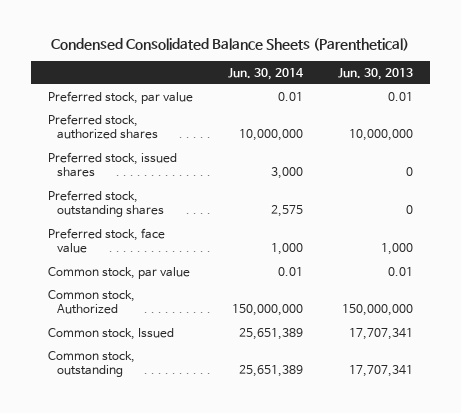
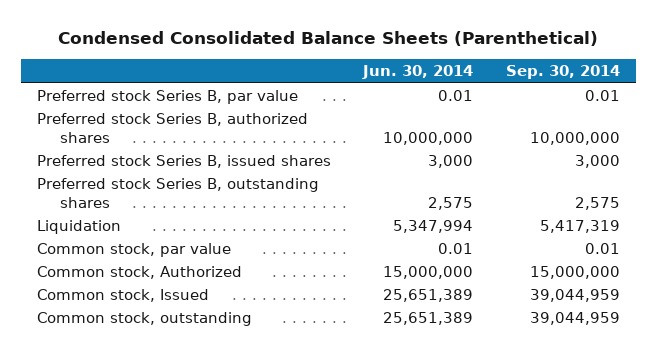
[337,67,413,80] Jun. 30, 2013 -> none
none -> [505,65,620,80] Sep. 30, 2014
[48,227,166,254] Preferred stock, face value -> none
[48,90,194,104] Preferred stock, par value -> [37,90,299,105] Preferred stock Series B, par value
[48,113,158,140] Preferred stock, authorized shares -> [37,113,309,143] Preferred stock Series B, authorized shares
[48,151,178,178] Preferred stock, issued shares -> [37,155,332,169] Preferred stock Series B, issued shares
[48,189,164,218] Preferred stock, outstanding shares -> [37,178,320,208] Preferred stock Series B, outstanding shares
none -> [37,220,122,235] Liquidation
[231,304,303,317] 150,000,000 -> [383,266,474,280] 15,000,000

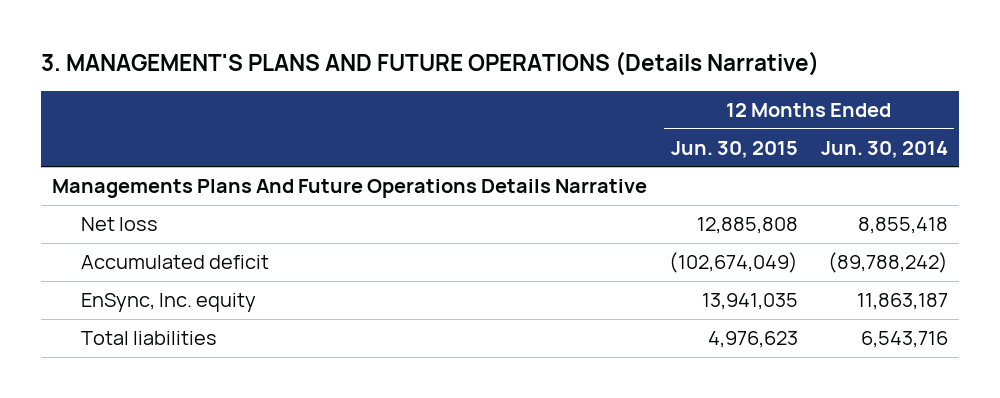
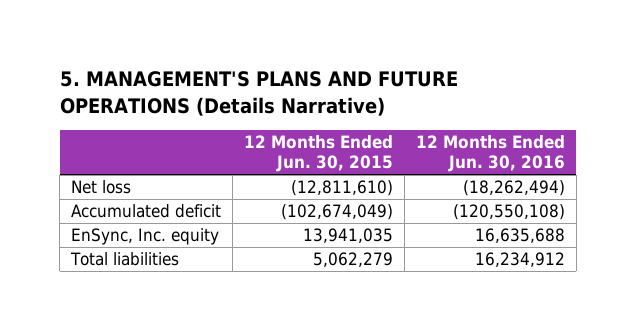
[40,51,819,77] 3. MANAGEMENT'S PLANS AND FUTURE OPERATIONS (Details Narrative) -> [59,71,458,116] 5. MANAGEMENT'S PLANS AND FUTURE OPERATIONS (Details Narrative)
[821,140,949,158] Jun. 30, 2014 -> none
none -> [415,135,565,173] 12 Months Ended Jun. 30, 2016
[51,179,647,199] Managements Plans And Future Operations Details Narrative -> none
[697,217,799,235] 12,885,808 -> [290,180,393,197] (12,811,610)
[708,331,799,349] 4,976,623 -> [312,252,393,268] 5,062,279

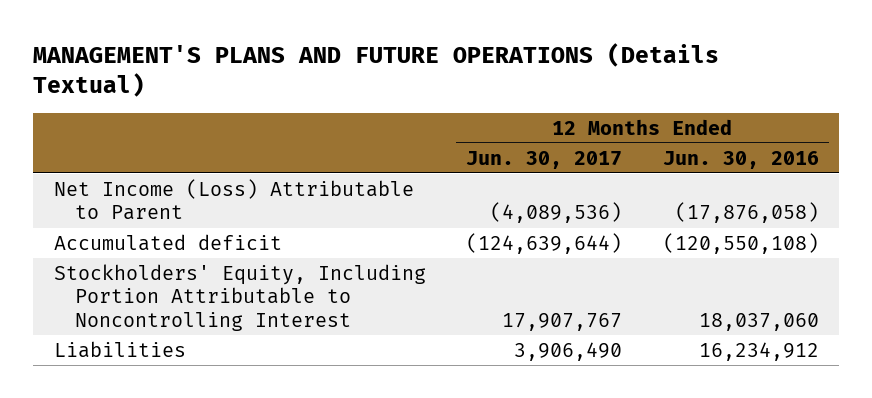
[59,71,458,116] 5. MANAGEMENT'S PLANS AND FUTURE OPERATIONS (Details Narrative) -> [33,43,720,98] MANAGEMENT'S PLANS AND FUTURE OPERATIONS (Details Textual)
[243,135,393,173] 12 Months Ended Jun. 30, 2015 -> none
none -> [466,150,623,169] Jun. 30, 2017
[70,180,131,195] Net loss -> [53,178,414,221] Net Income (Loss) Attributable to Parent
[462,180,565,197] (18,262,494) -> [674,202,819,224] (17,876,058)
[70,228,219,246] EnSync, Inc. equity -> none
none -> [53,263,426,332] Stockholders' Equity, Including Portion Attributable to Noncontrolling Interest
[69,252,179,267] Total liabilities -> [53,340,186,358] Liabilities

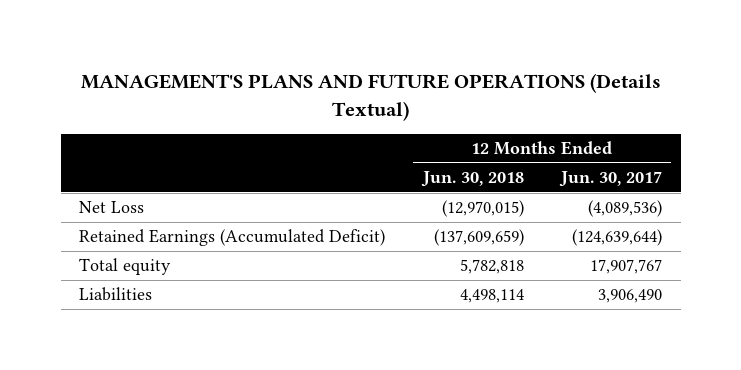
[662,150,819,169] Jun. 30, 2016 -> none
none -> [420,171,524,188] Jun. 30, 2018
[53,178,414,221] Net Income (Loss) Attributable to Parent -> [79,201,145,214] Net Loss
[53,233,282,251] Accumulated deficit -> [79,229,386,247] Retained Earnings (Accumulated Deficit)
[53,263,426,332] Stockholders' Equity, Including Portion Attributable to Noncontrolling Interest -> [79,258,172,276] Total equity

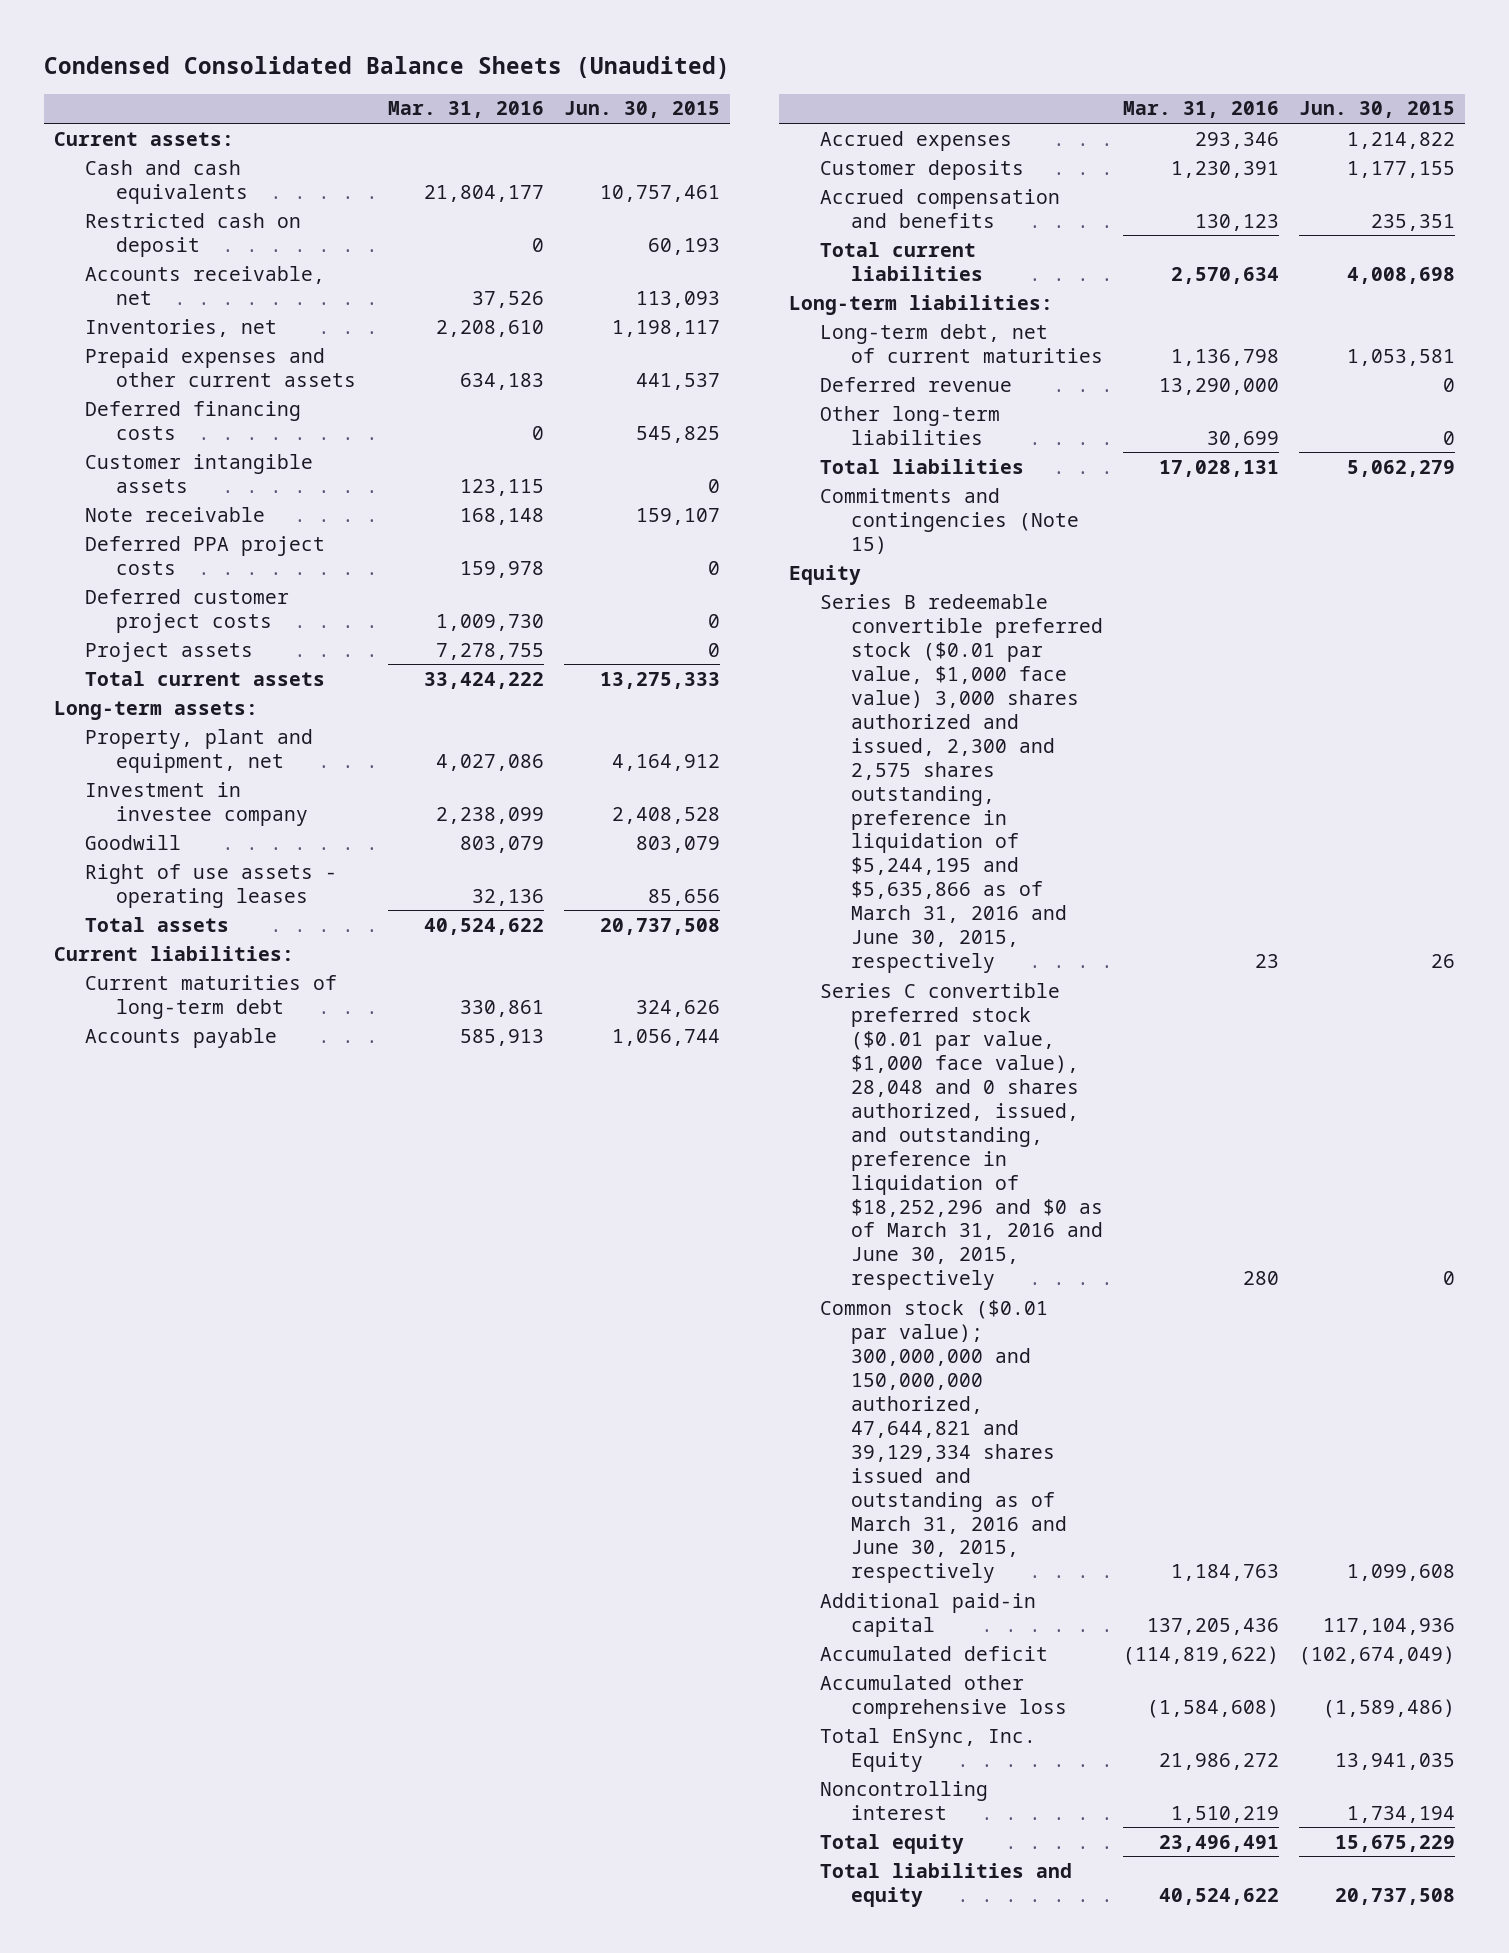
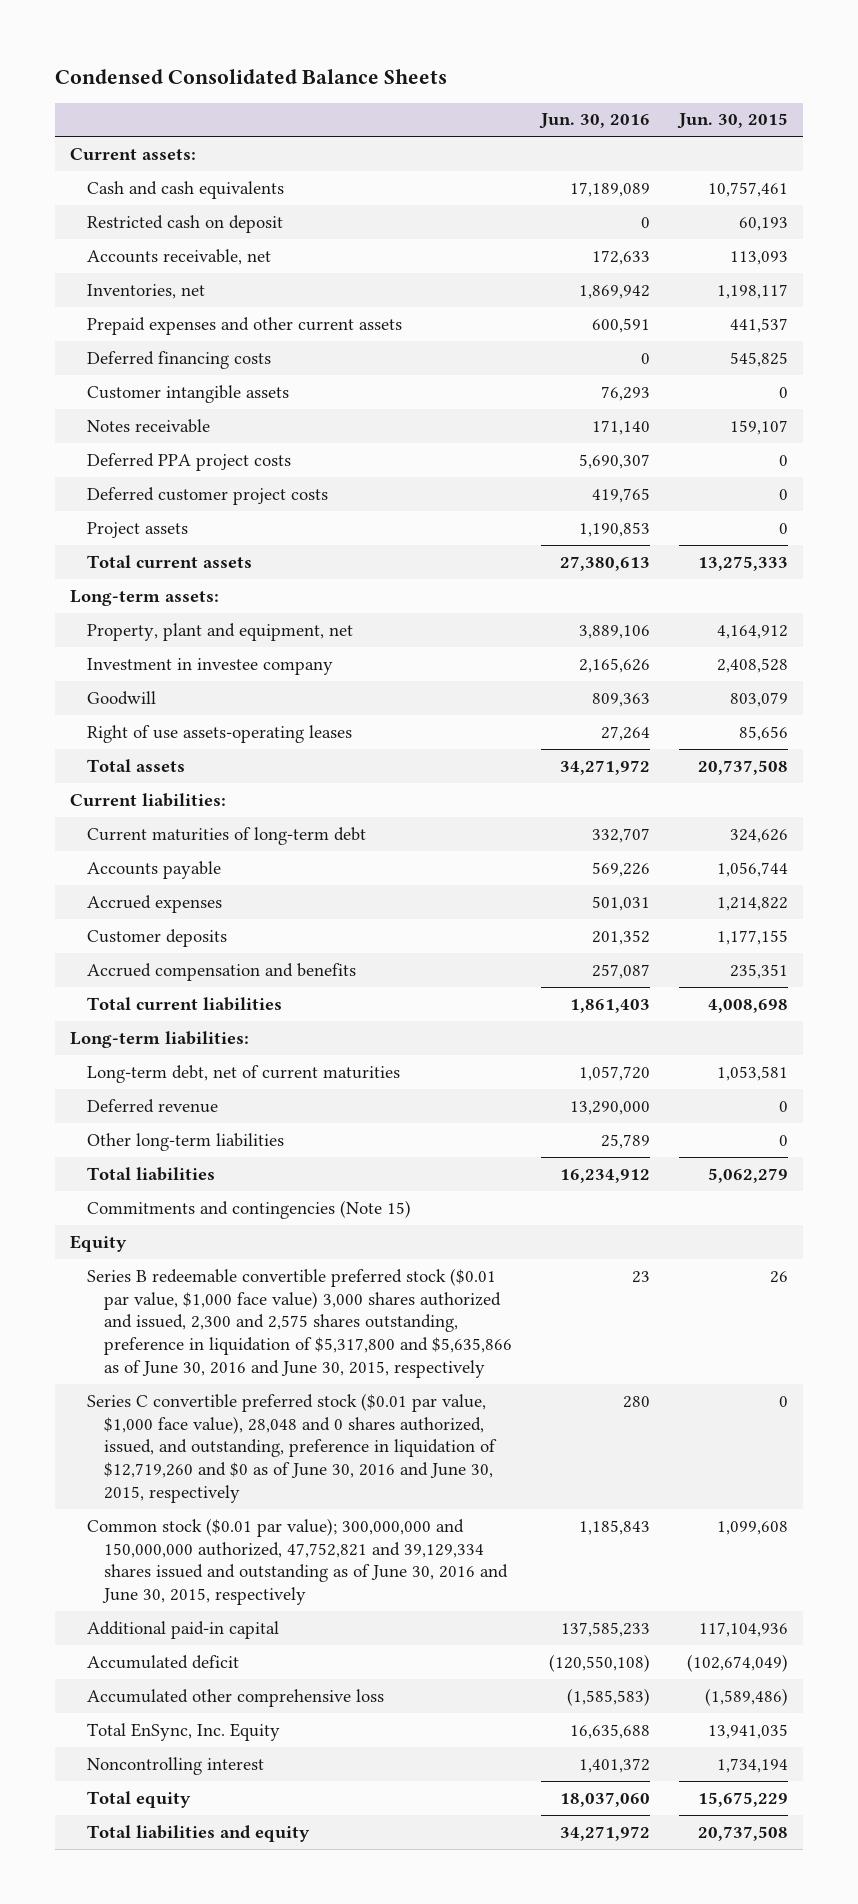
[44,56,731,80] Condensed Consolidated Balance Sheets (Unaudited) -> [55,69,448,85] Condensed Consolidated Balance Sheets
[388,101,545,119] Mar. 31, 2016 -> none
none -> [539,113,651,130] Jun. 30, 2016
[85,506,266,522] Note receivable -> [87,418,211,433] Notes receivable
[85,863,338,908] Right of use assets - operating leases -> [87,724,353,743] Right of use assets-operating leases
[819,593,1103,974] Series B redeemable convertible preferred stock ($0.01 par value, $1,000 face value) 3,000 shares authorized and issued, 2,300 and 2,575 shares outstanding, preference in liquidation of $5,244,195 and $5,635,866 as of March 31, 2016 and June 30, 2015, respectively -> [87,1267,513,1378] Series B redeemable convertible preferred stock ($0.01 par value, $1,000 face value) 3,000 shares authorized and issued, 2,300 and 2,575 shares outstanding, preference in liquidation of $5,317,800 and $5,635,866 as of June 30, 2016 and June 30, 2015, respectively
[819,982,1103,1291] Series C convertible preferred stock ($0.01 par value, $1,000 face value), 28,048 and 0 shares authorized, issued, and outstanding, preference in liquidation of $18,252,296 and $0 as of March 31, 2016 and June 30, 2015, respectively -> [87,1392,498,1503] Series C convertible preferred stock ($0.01 par value, $1,000 face value), 28,048 and 0 shares authorized, issued, and outstanding, preference in liquidation of $12,719,260 and $0 as of June 30, 2016 and June 30, 2015, respectively
[819,1299,1067,1584] Common stock ($0.01 par value); 300,000,000 and 150,000,000 authorized, 47,644,821 and 39,129,334 shares issued and outstanding as of March 31, 2016 and June 30, 2015, respectively -> [87,1517,509,1606] Common stock ($0.01 par value); 300,000,000 and 150,000,000 authorized, 47,752,821 and 39,129,334 shares issued and outstanding as of June 30, 2016 and June 30, 2015, respectively

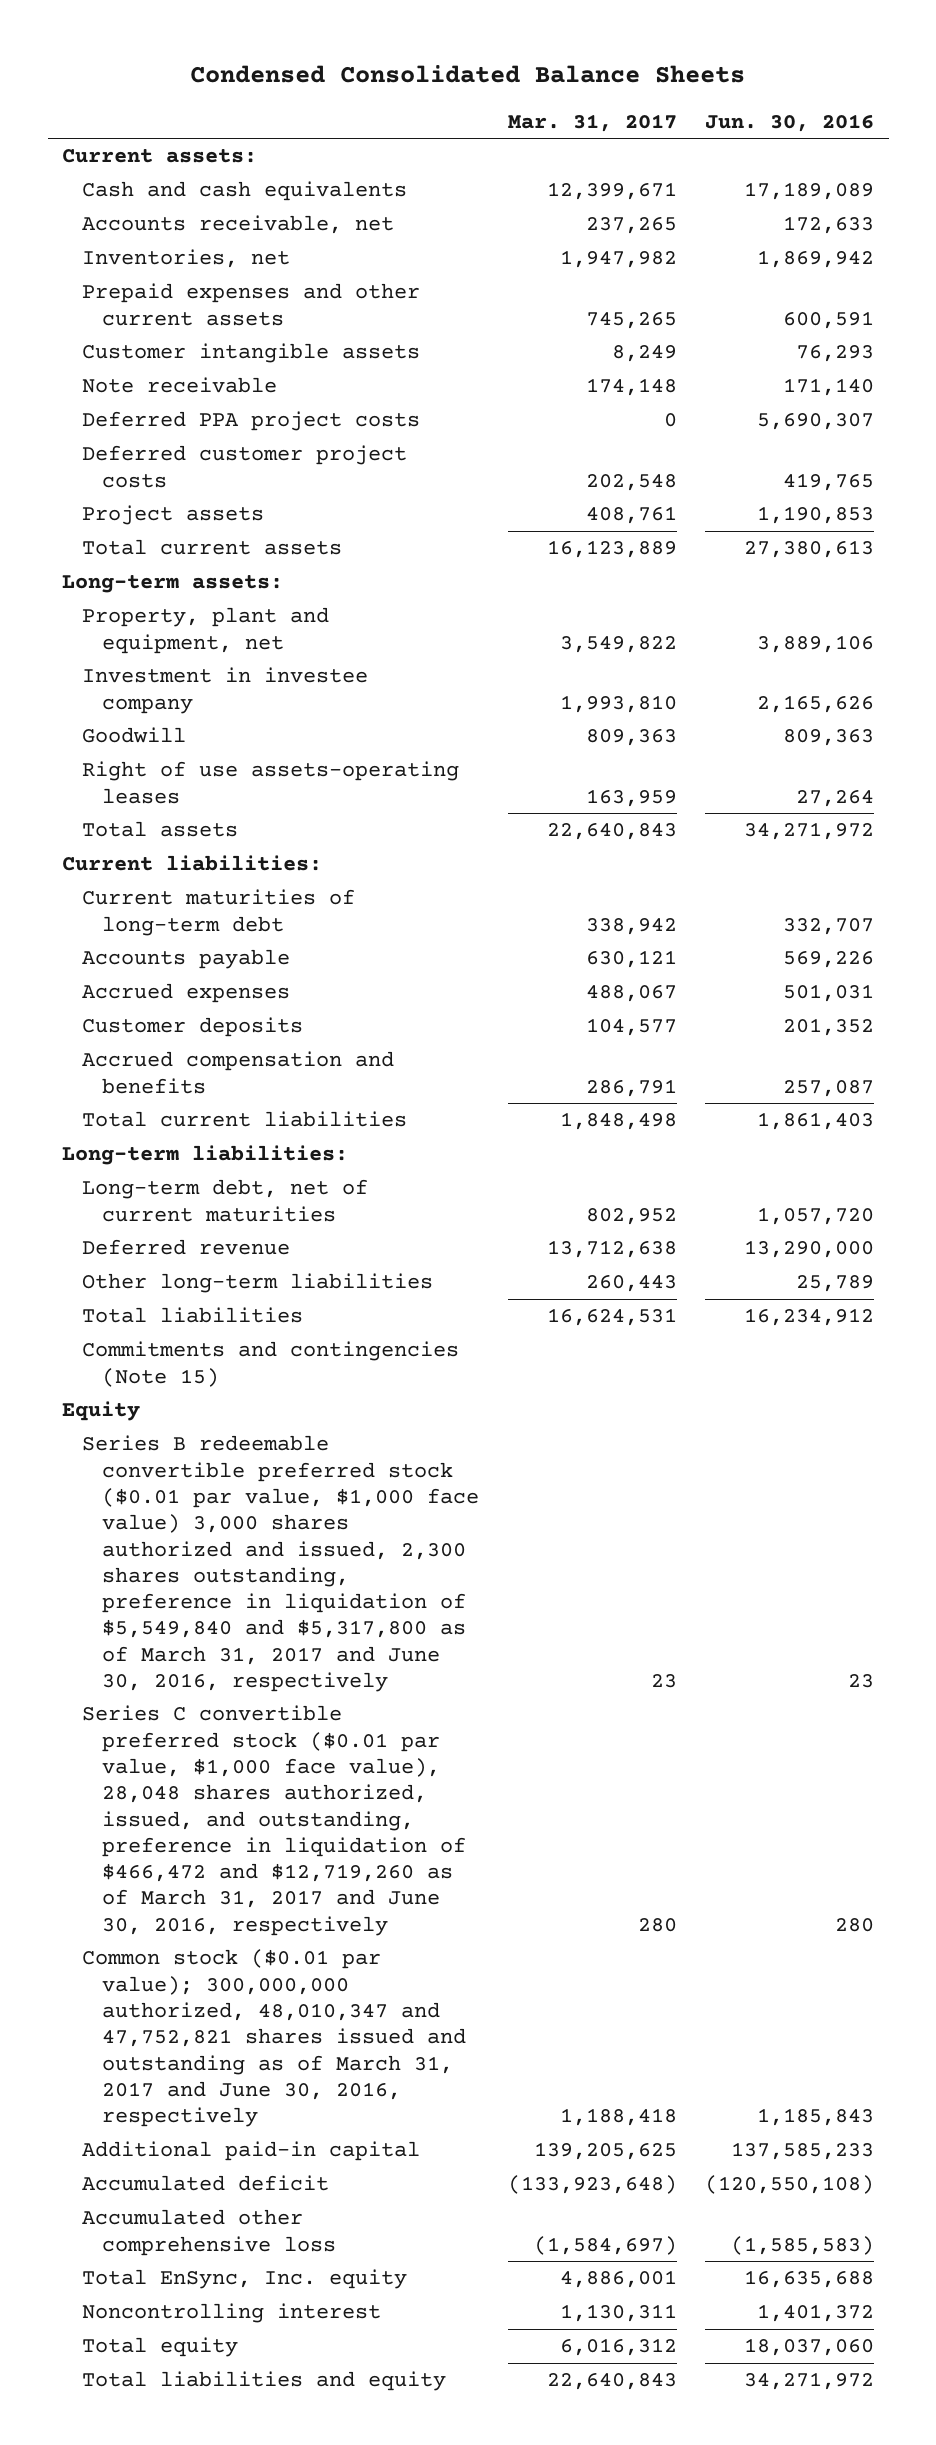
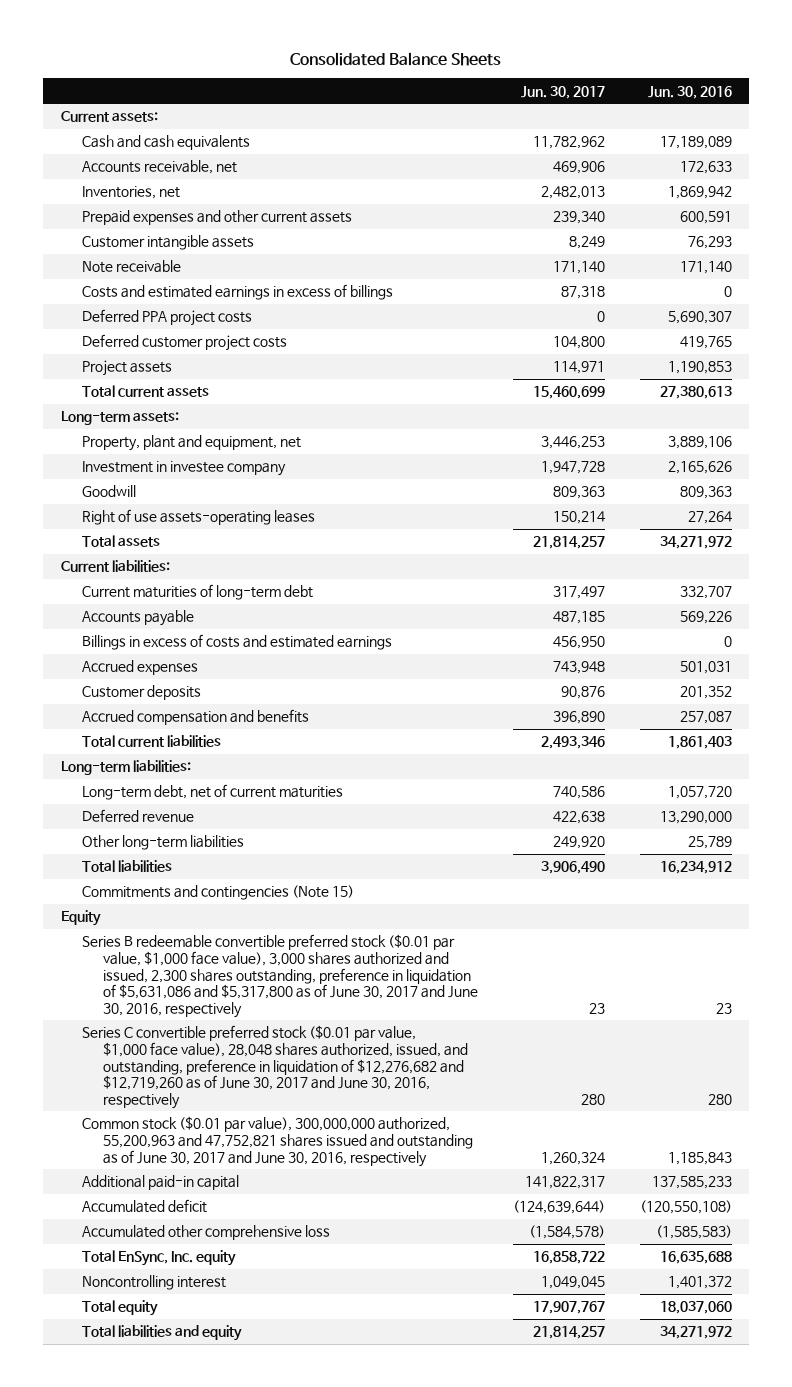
[190,65,746,84] Condensed Consolidated Balance Sheets -> [290,51,502,66] Consolidated Balance Sheets
[507,113,677,132] Mar. 31, 2017 -> none
none -> [520,85,605,99] Jun. 30, 2017
none -> [81,284,393,301] Costs and estimated earnings in excess of billings
none -> [81,634,392,651] Billings in excess of costs and estimated earnings
[82,1435,479,1693] Series B redeemable convertible preferred stock ($0.01 par value, $1,000 face value) 3,000 shares authorized and issued, 2,300 shares outstanding, preference in liquidation of $5,549,840 and $5,317,800 as of March 31, 2017 and June 30, 2016, respectively -> [81,934,478,1018] Series B redeemable convertible preferred stock ($0.01 par value, $1,000 face value), 3,000 shares authorized and issued, 2,300 shares outstanding, preference in liquidation of $5,631,086 and $5,317,800 as of June 30, 2017 and June 30, 2016, respectively
[82,1705,466,1936] Series C convertible preferred stock ($0.01 par value, $1,000 face value), 28,048 shares authorized, issued, and outstanding, preference in liquidation of $466,472 and $12,719,260 as of March 31, 2017 and June 30, 2016, respectively -> [81,1025,468,1109] Series C convertible preferred stock ($0.01 par value, $1,000 face value), 28,048 shares authorized, issued, and outstanding, preference in liquidation of $12,276,682 and $12,719,260 as of June 30, 2017 and June 30, 2016, respectively
[82,1949,466,2128] Common stock ($0.01 par value); 300,000,000 authorized, 48,010,347 and 47,752,821 shares issued and outstanding as of March 31, 2017 and June 30, 2016, respectively -> [81,1116,473,1167] Common stock ($0.01 par value), 300,000,000 authorized, 55,200,963 and 47,752,821 shares issued and outstanding as of June 30, 2017 and June 30, 2016, respectively

